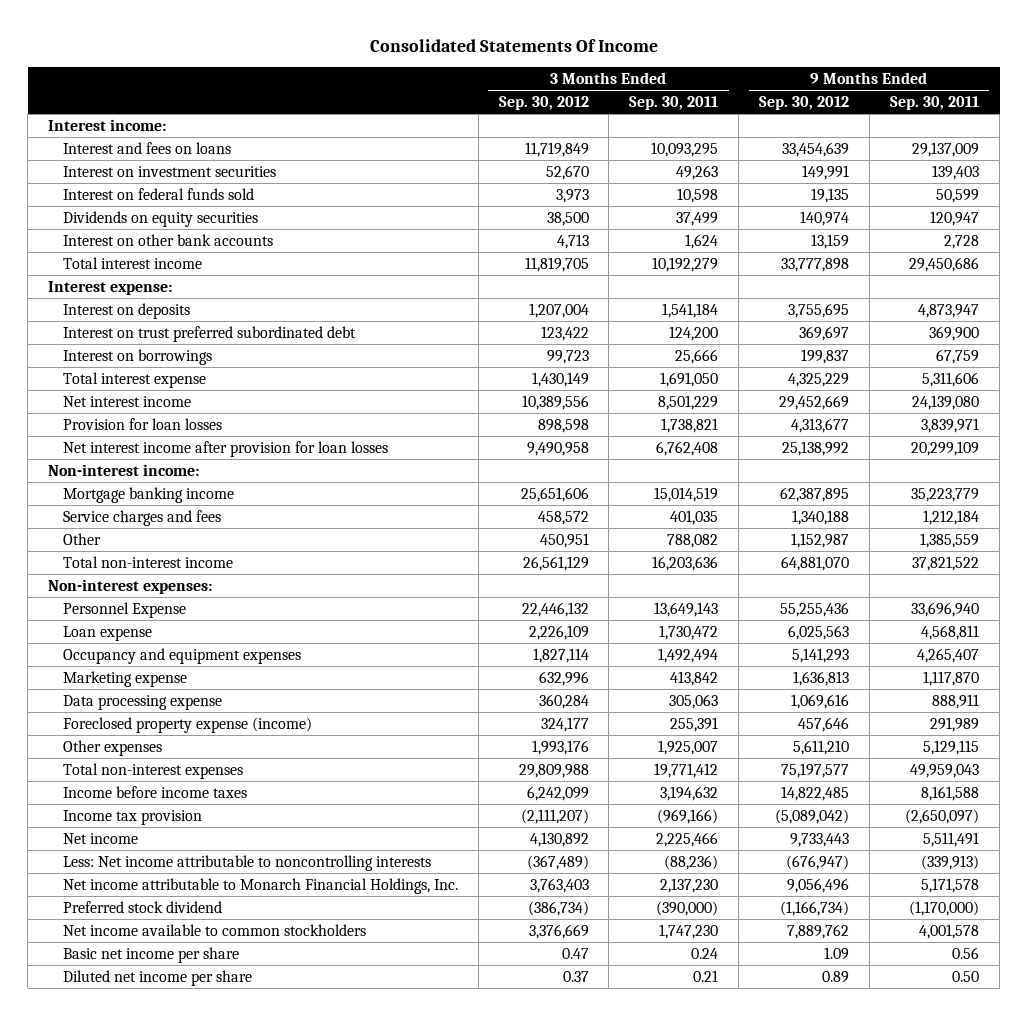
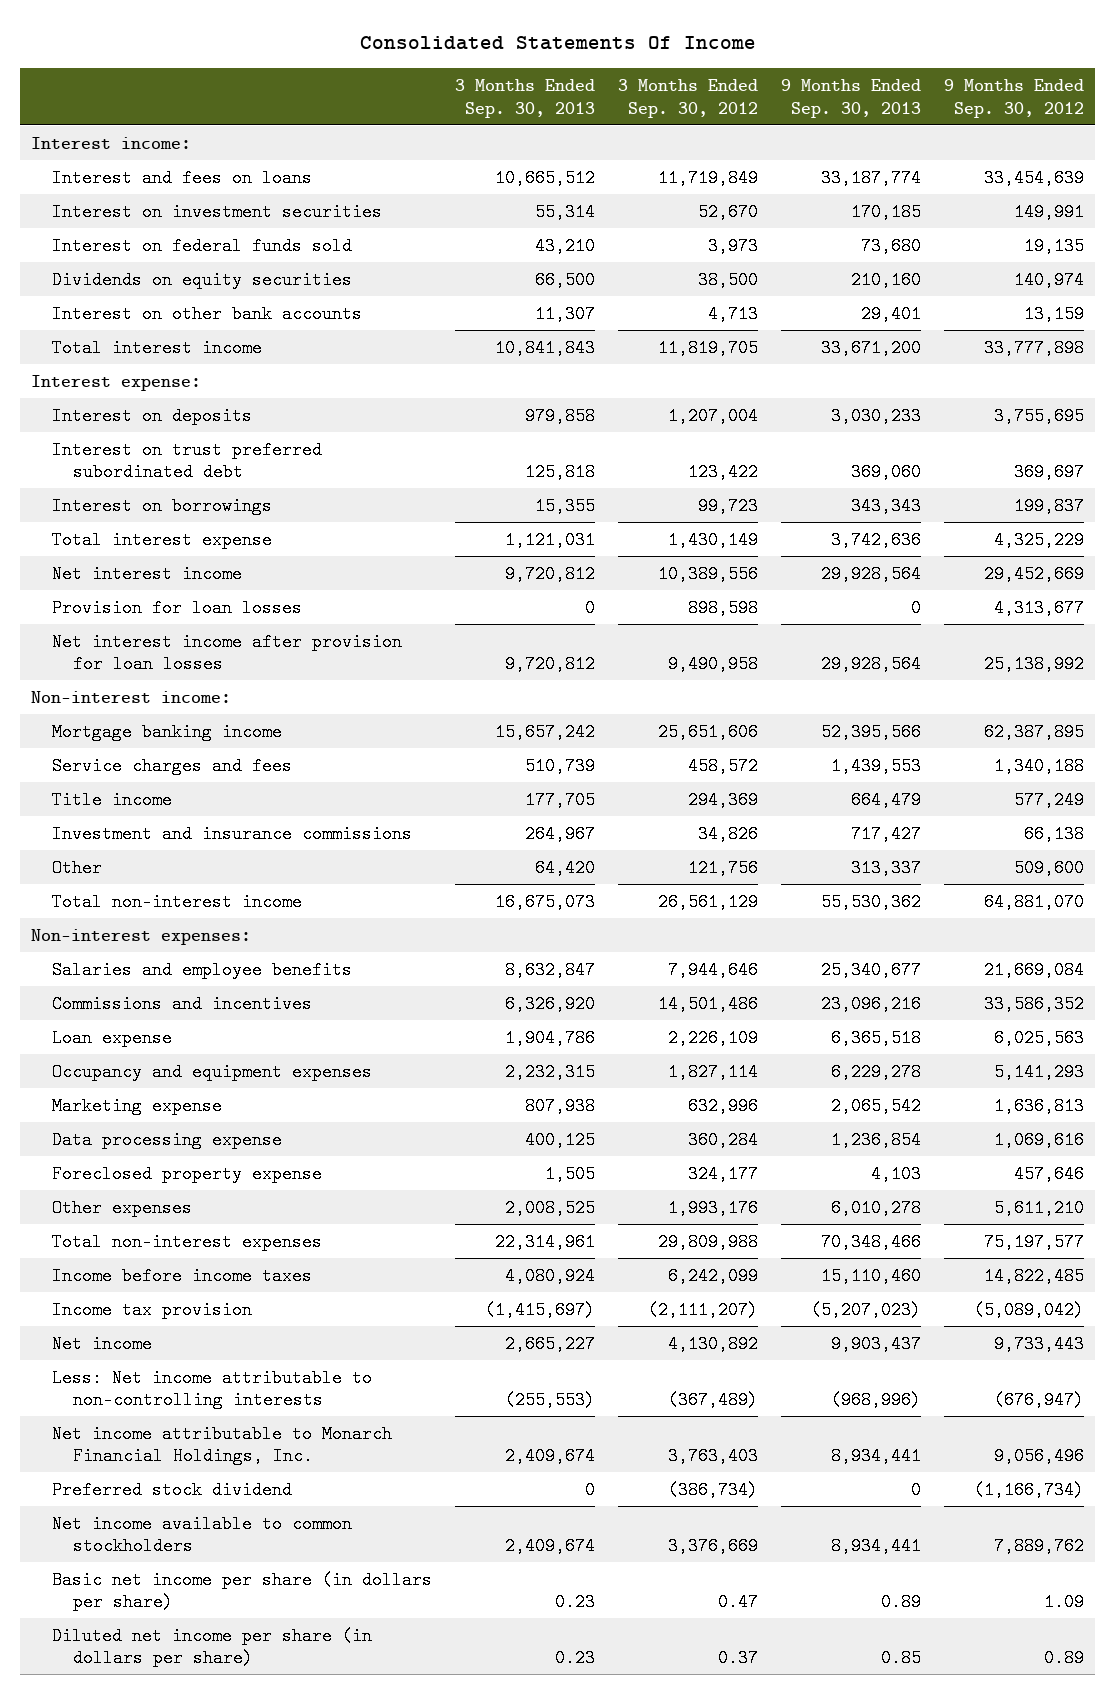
[629,95,719,110] Sep. 30, 2011 -> none
[890,95,980,110] Sep. 30, 2011 -> none
none -> [454,79,595,118] 3 Months Ended Sep. 30, 2013
none -> [780,79,921,118] 9 Months Ended Sep. 30, 2013
none -> [52,790,173,809] Title income
none -> [52,824,413,843] Investment and insurance commissions
[539,532,589,548] 450,951 -> [687,858,758,877] 121,756
[791,532,850,548] 1,152,987 -> [1013,858,1084,877] 509,600
[62,601,186,618] Personnel Expense -> none
none -> [52,960,353,979] Salaries and employee benefits
none -> [52,994,313,1013] Commissions and incentives
[62,716,312,733] Foreclosed property expense (income) -> [52,1164,323,1183] Foreclosed property expense
[62,854,431,871] Less: Net income attributable to noncontrolling interests -> [52,1368,373,1410] Less: Net income attributable to non-controlling interests
[62,946,239,963] Basic net income per share -> [52,1570,433,1612] Basic net income per share (in dollars per share)
[62,969,252,986] Diluted net income per share -> [52,1626,373,1668] Diluted net income per share (in dollars per share)

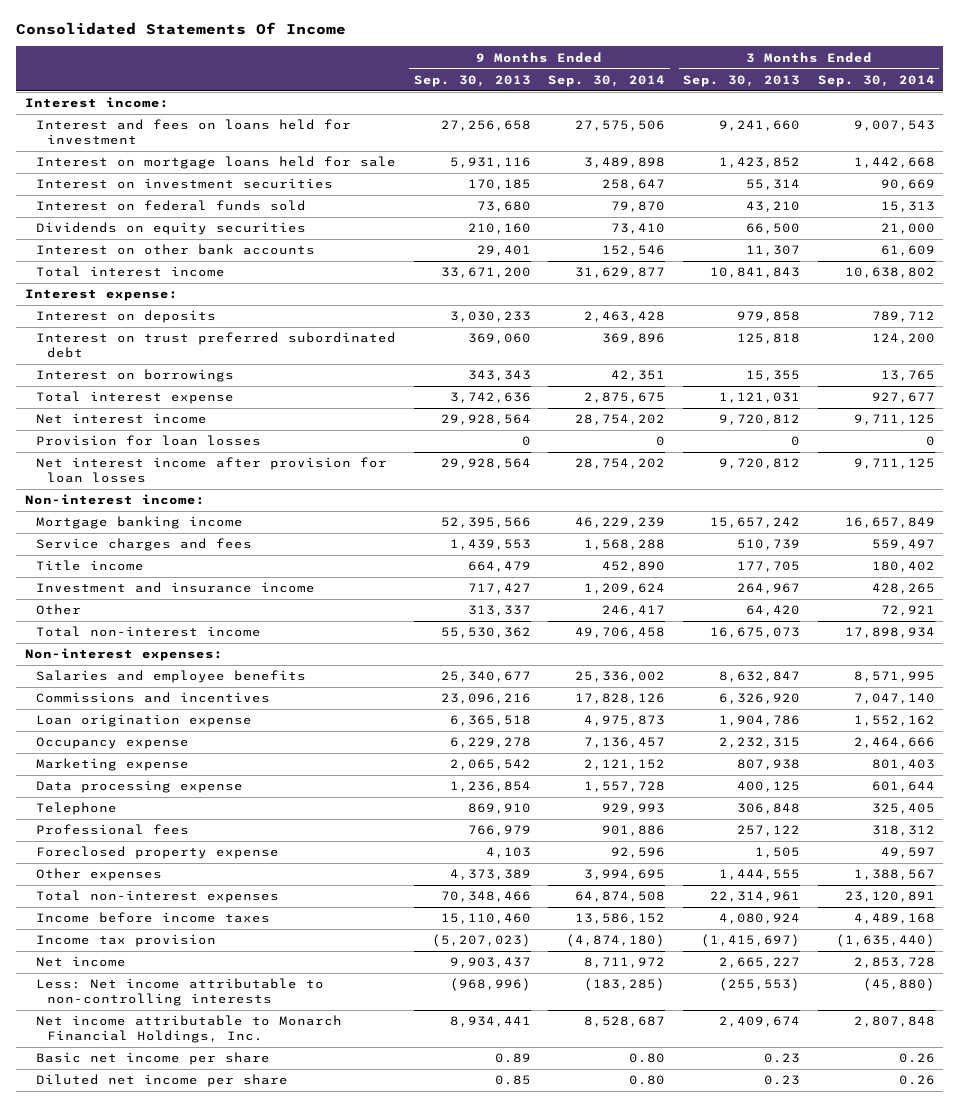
[617,79,758,118] 3 Months Ended Sep. 30, 2012 -> none
[943,79,1084,118] 9 Months Ended Sep. 30, 2012 -> none
none -> [548,74,666,87] Sep. 30, 2014
none -> [817,74,935,87] Sep. 30, 2014
[52,168,313,187] Interest and fees on loans -> [36,119,352,146] Interest and fees on loans held for investment
[494,168,595,187] 10,665,512 -> [718,120,800,132] 9,241,660
[820,168,921,187] 33,187,774 -> [440,120,531,132] 27,256,658
none -> [36,156,397,170] Interest on mortgage loans held for sale
[52,824,413,843] Investment and insurance commissions -> [36,582,316,594] Investment and insurance income
[52,1028,173,1047] Loan expense -> [36,714,253,728] Loan origination expense
[52,1062,373,1081] Occupancy and equipment expenses -> [36,737,190,750] Occupancy expense
none -> [36,802,118,816] Telephone
none -> [36,824,190,836] Professional fees
[504,1198,595,1217] 2,008,525 -> [718,869,800,881] 1,444,555
[830,1198,921,1217] 6,010,278 -> [449,869,531,881] 4,373,389
[52,1480,293,1499] Preferred stock dividend -> none
[52,1514,353,1556] Net income available to common stockholders -> none
[52,1570,433,1612] Basic net income per share (in dollars per share) -> [36,1052,271,1066] Basic net income per share
[52,1626,373,1668] Diluted net income per share (in dollars per share) -> [36,1074,289,1088] Diluted net income per share

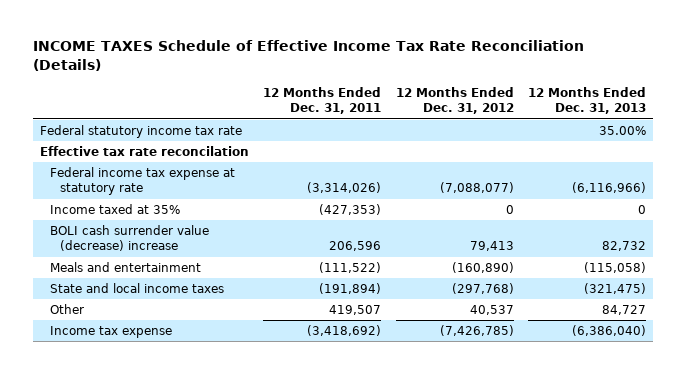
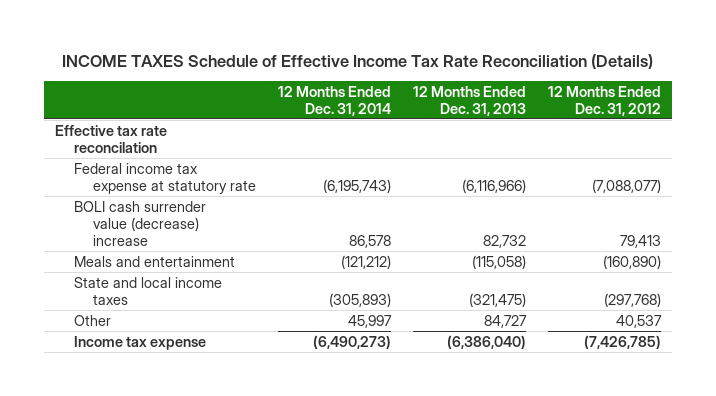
[263,86,382,115] 12 Months Ended Dec. 31, 2011 -> none
none -> [277,85,391,116] 12 Months Ended Dec. 31, 2014
[39,125,242,139] Federal statutory income tax rate -> none
[50,204,181,215] Income taxed at 35% -> none

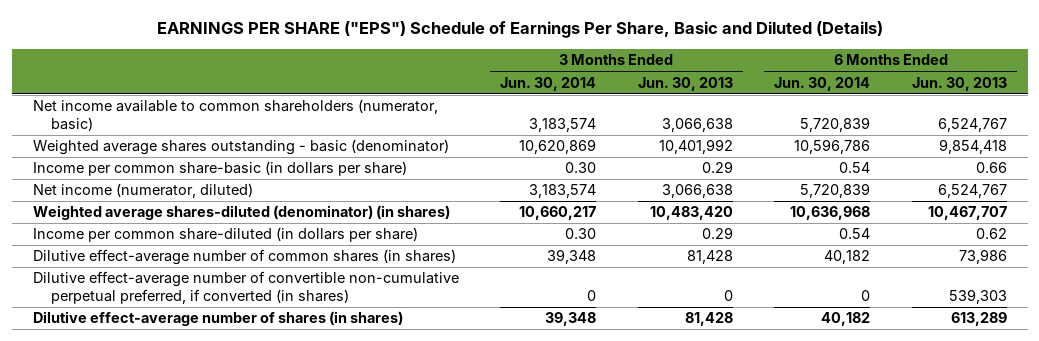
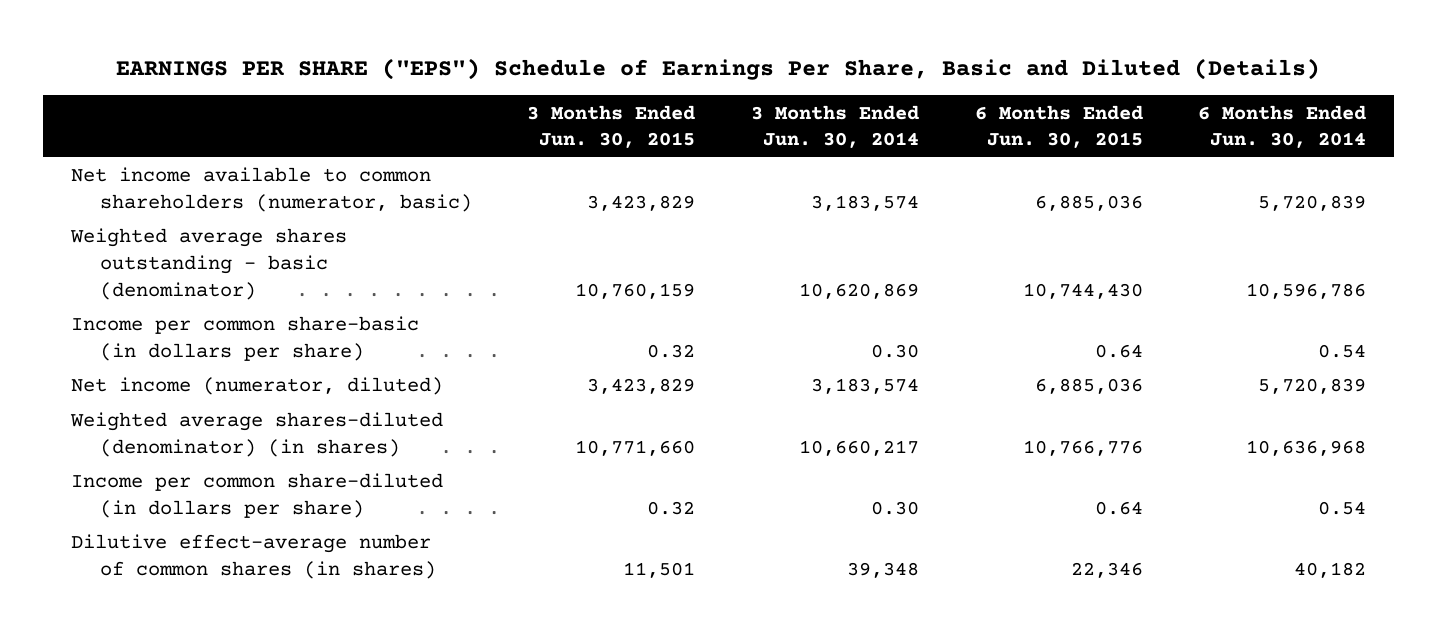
[637,76,733,91] Jun. 30, 2013 -> none
[911,76,1007,91] Jun. 30, 2013 -> none
none -> [527,104,696,149] 3 Months Ended Jun. 30, 2015
none -> [974,104,1143,149] 6 Months Ended Jun. 30, 2015
[32,271,459,304] Dilutive effect-average number of convertible non-cumulative perpetual preferred, if converted (in shares) -> none
[32,311,403,327] Dilutive effect-average number of shares (in shares) -> none

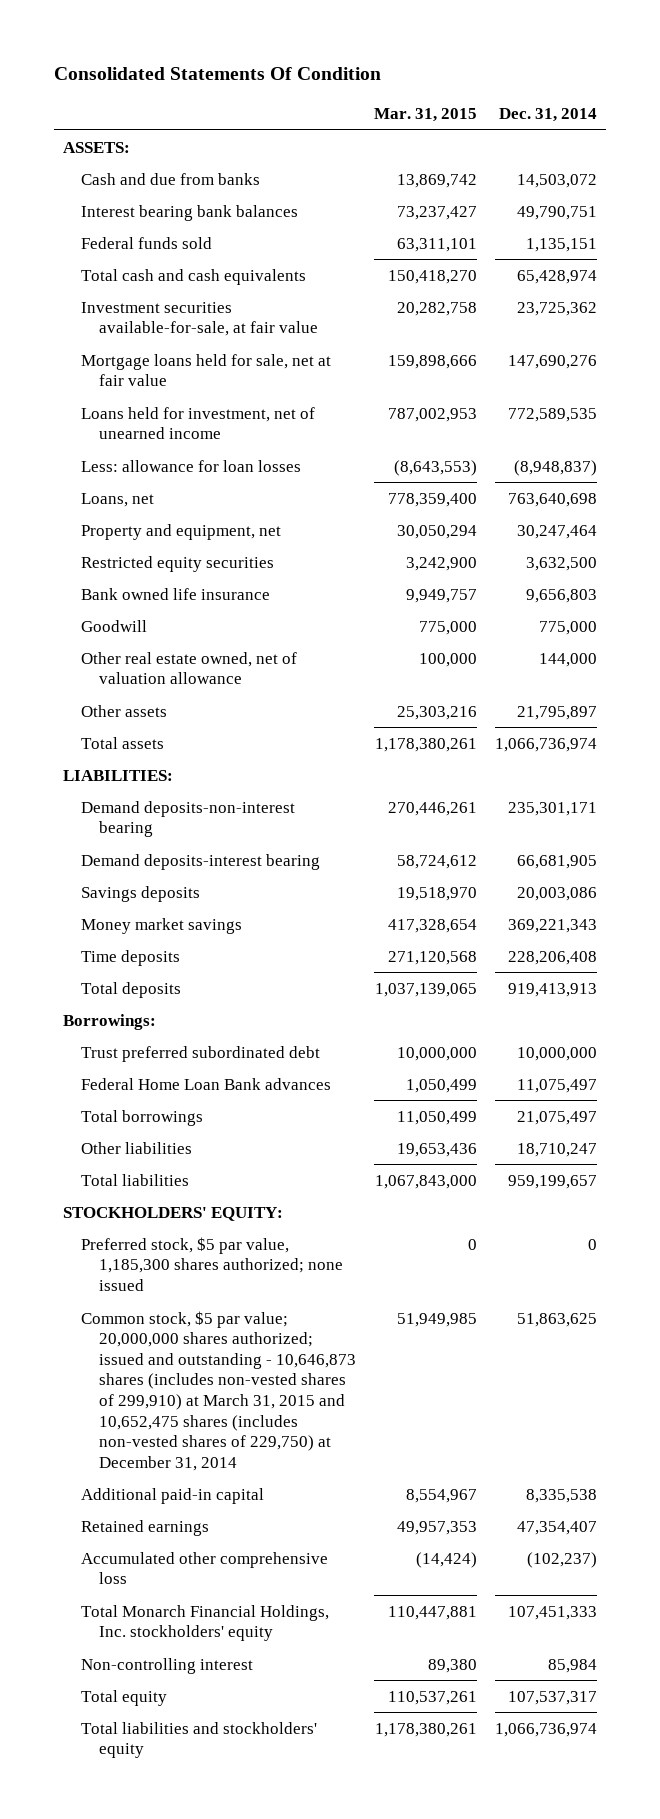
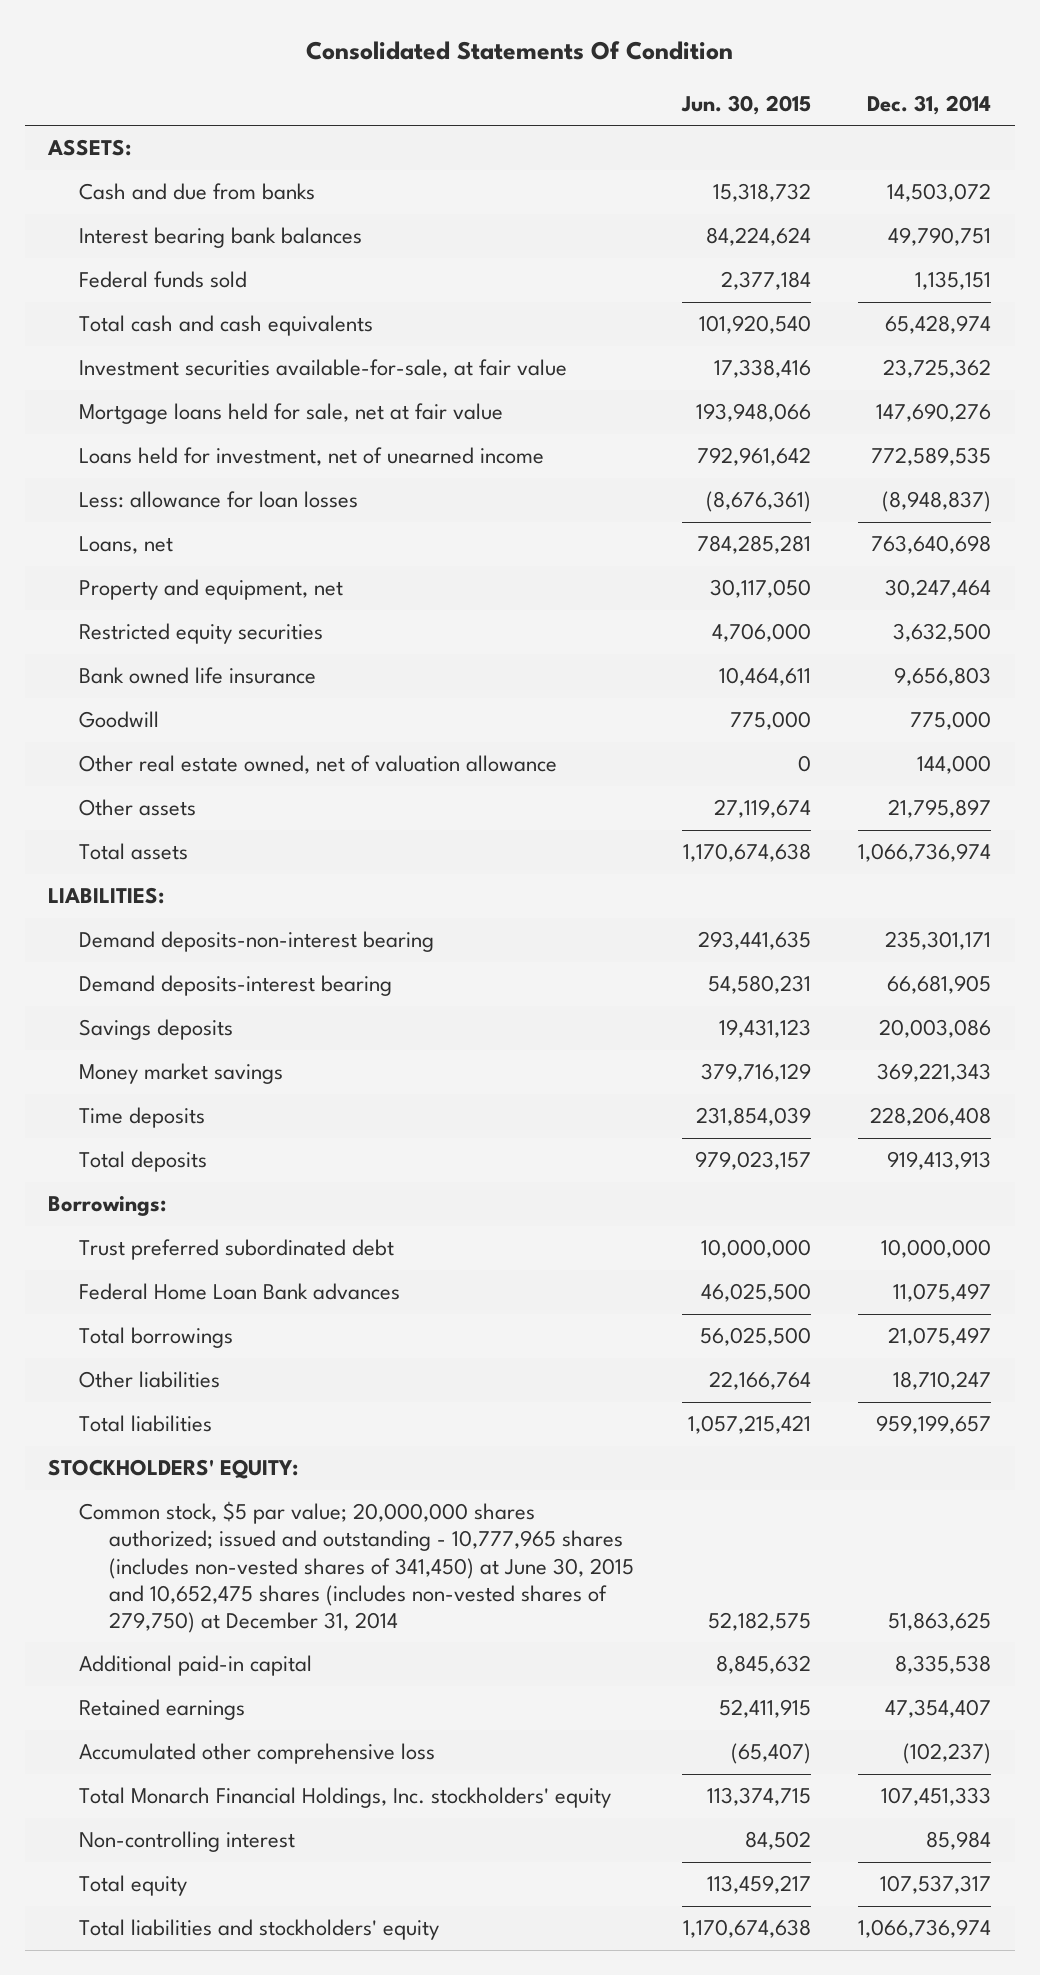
[374,108,478,123] Mar. 31, 2015 -> none
none -> [680,94,811,115] Jun. 30, 2015
[80,1236,344,1291] Preferred stock, $5 par value, 1,185,300 shares authorized; none issued -> none
[80,1310,357,1471] Common stock, $5 par value; 20,000,000 shares authorized; issued and outstanding - 10,646,873 shares (includes non-vested shares of 299,910) at March 31, 2015 and 10,652,475 shares (includes non-vested shares of 229,750) at December 31, 2014 -> [78,1501,634,1633] Common stock, $5 par value; 20,000,000 shares authorized; issued and outstanding - 10,777,965 shares (includes non-vested shares of 341,450) at June 30, 2015 and 10,652,475 shares (includes non-vested shares of 279,750) at December 31, 2014

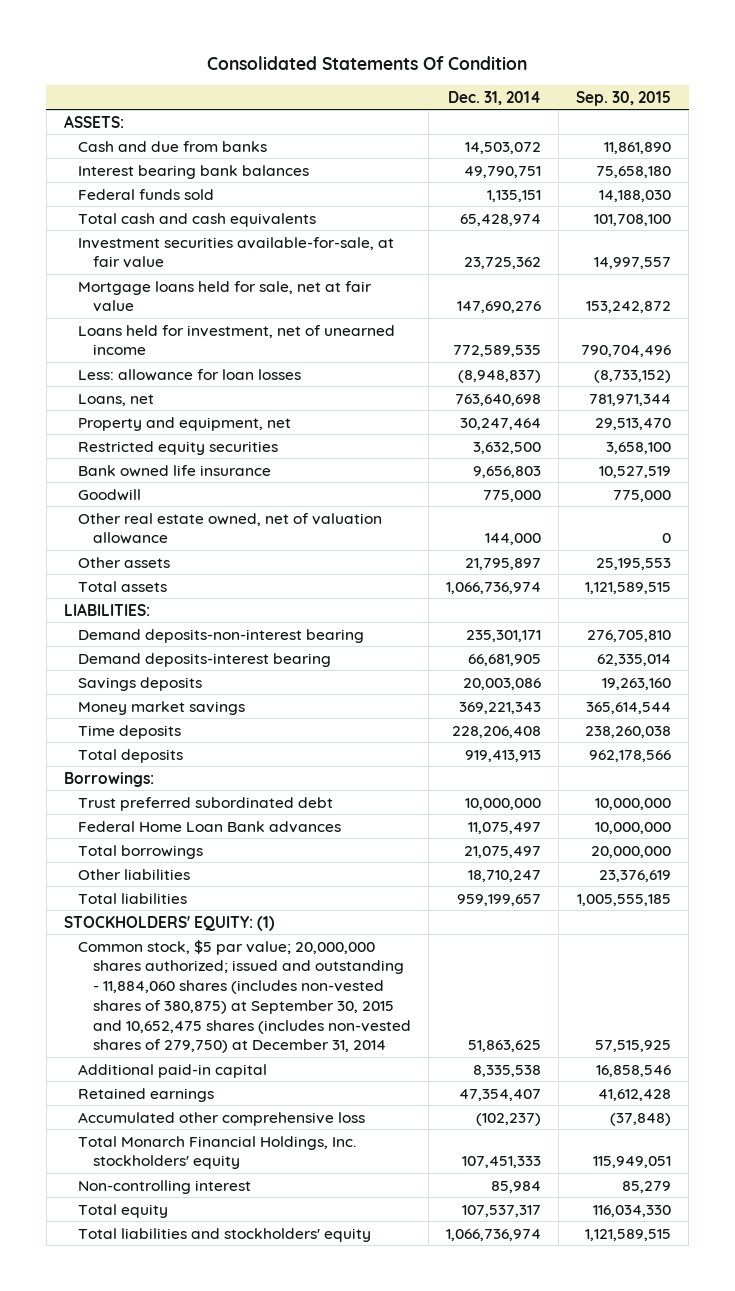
[680,94,811,115] Jun. 30, 2015 -> none
none -> [576,90,672,106] Sep. 30, 2015
[48,1459,299,1480] STOCKHOLDERS' EQUITY: -> [63,915,275,931] STOCKHOLDERS' EQUITY: (1)
[78,1501,634,1633] Common stock, $5 par value; 20,000,000 shares authorized; issued and outstanding - 10,777,965 shares (includes non-vested shares of 341,450) at June 30, 2015 and 10,652,475 shares (includes non-vested shares of 279,750) at December 31, 2014 -> [78,939,411,1054] Common stock, $5 par value; 20,000,000 shares authorized; issued and outstanding - 11,884,060 shares (includes non-vested shares of 380,875) at September 30, 2015 and 10,652,475 shares (includes non-vested shares of 279,750) at December 31, 2014

